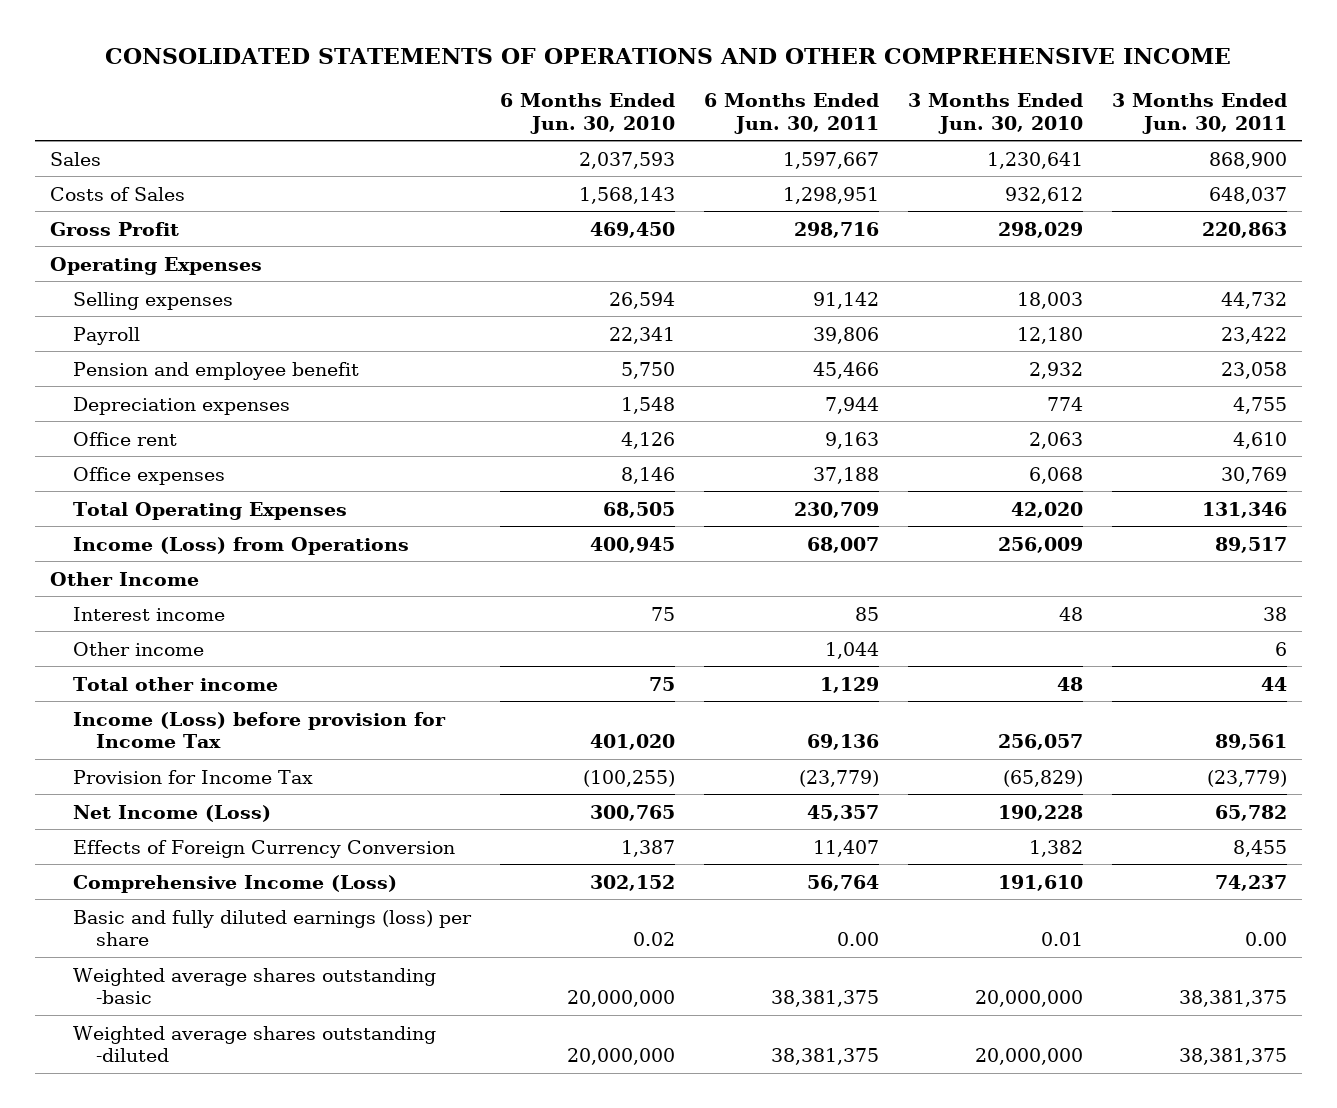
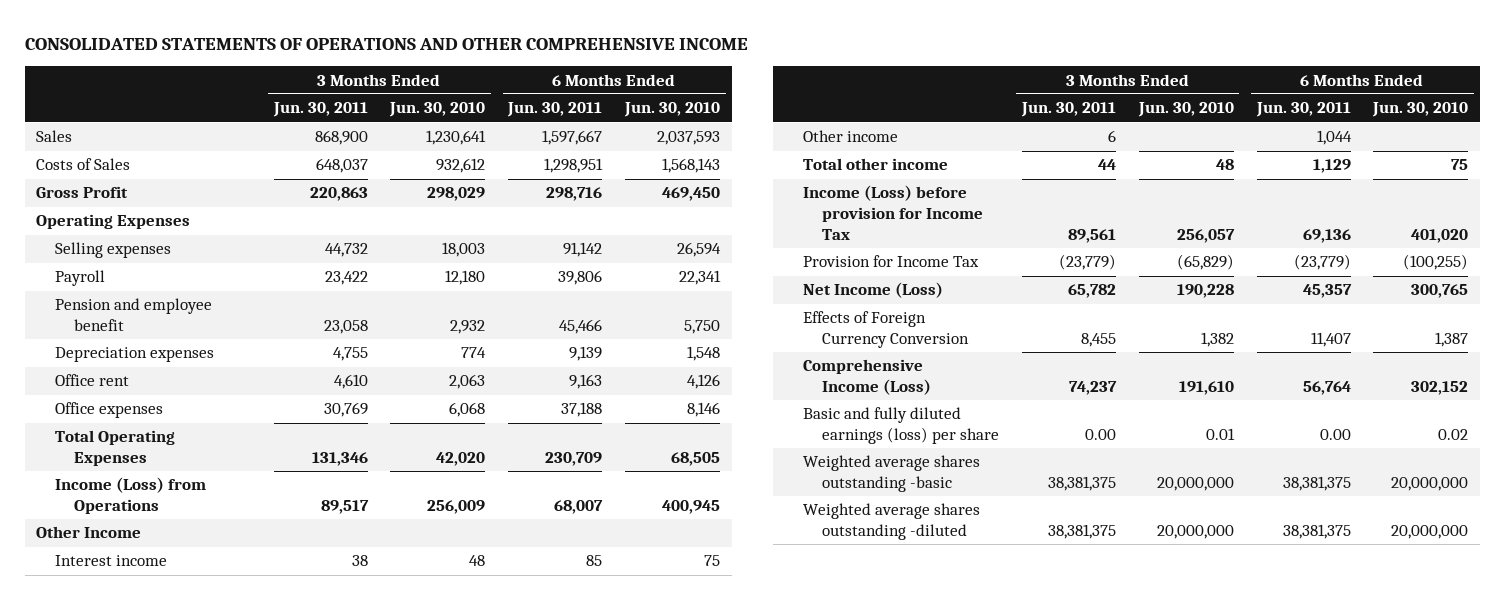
[825,396,880,414] 7,944 -> [569,346,603,362] 9,139

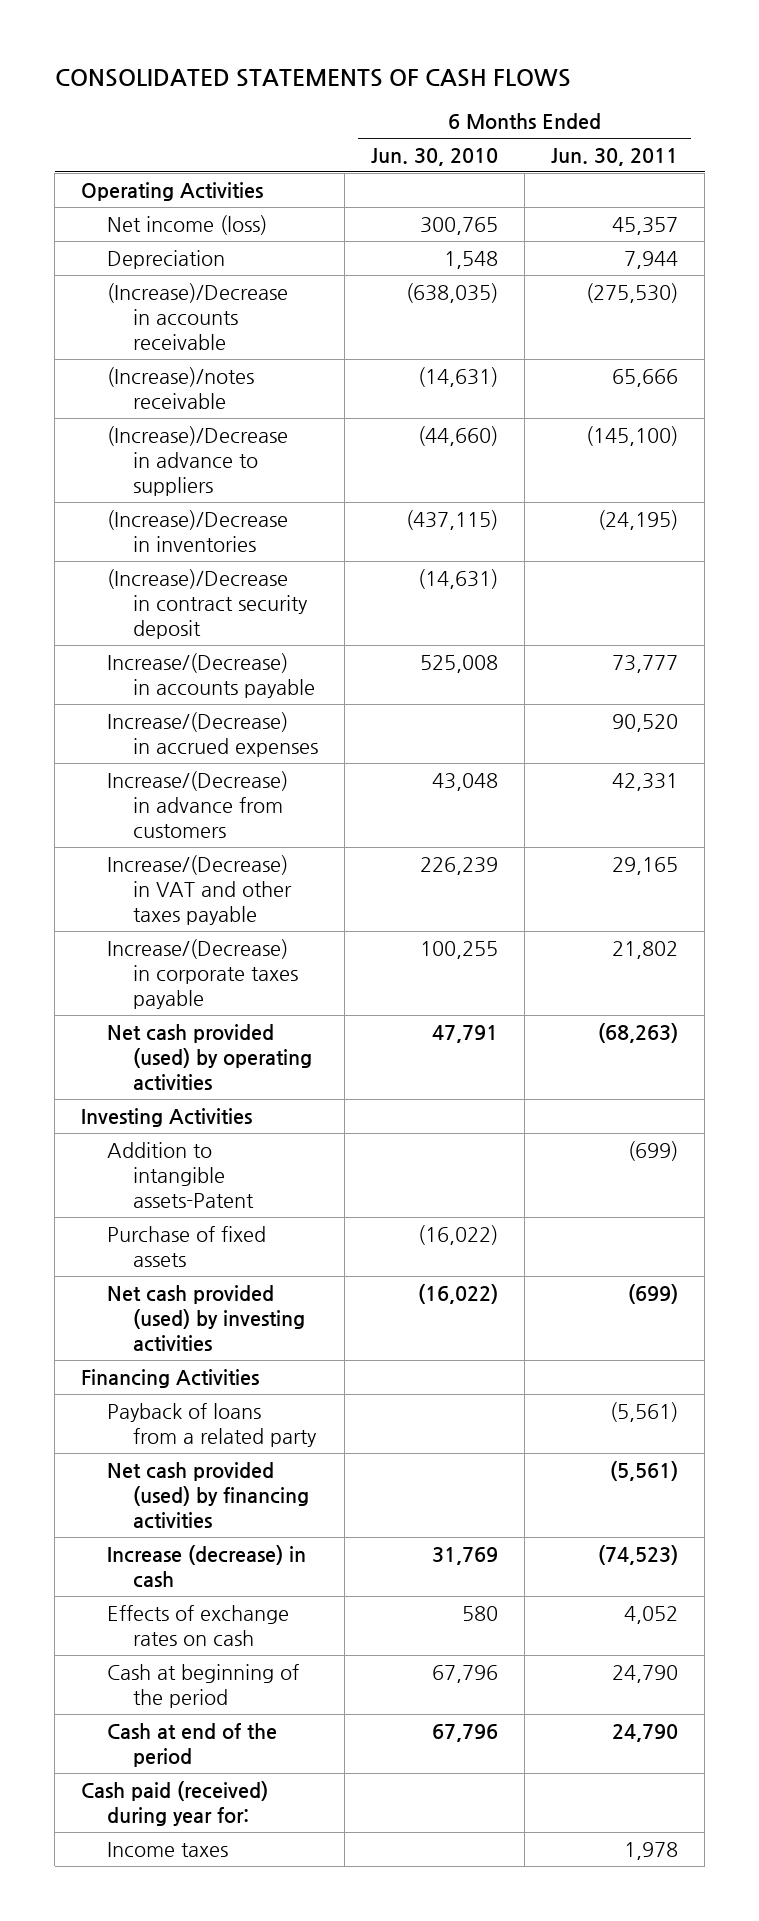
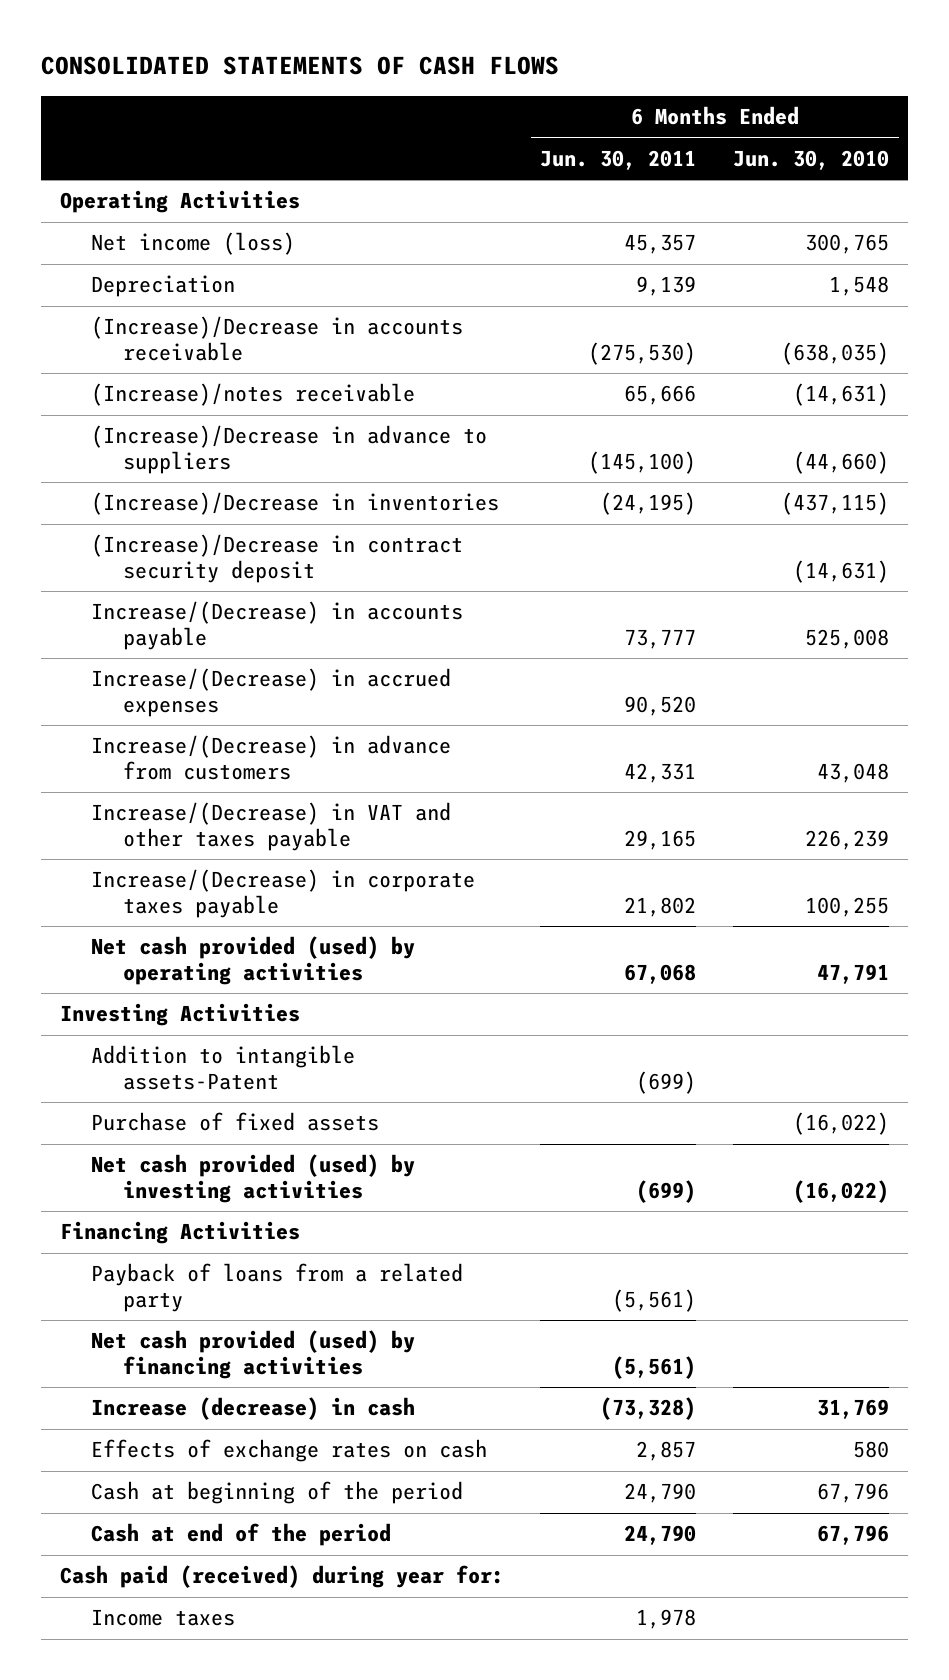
[624,250,679,269] 7,944 -> [636,276,697,297] 9,139
[598,1022,679,1043] (68,263) -> [624,963,697,984] 67,068
[598,1544,679,1565] (74,523) -> [600,1397,697,1421] (73,328)
[624,1605,679,1624] 4,052 -> [636,1441,697,1462] 2,857

